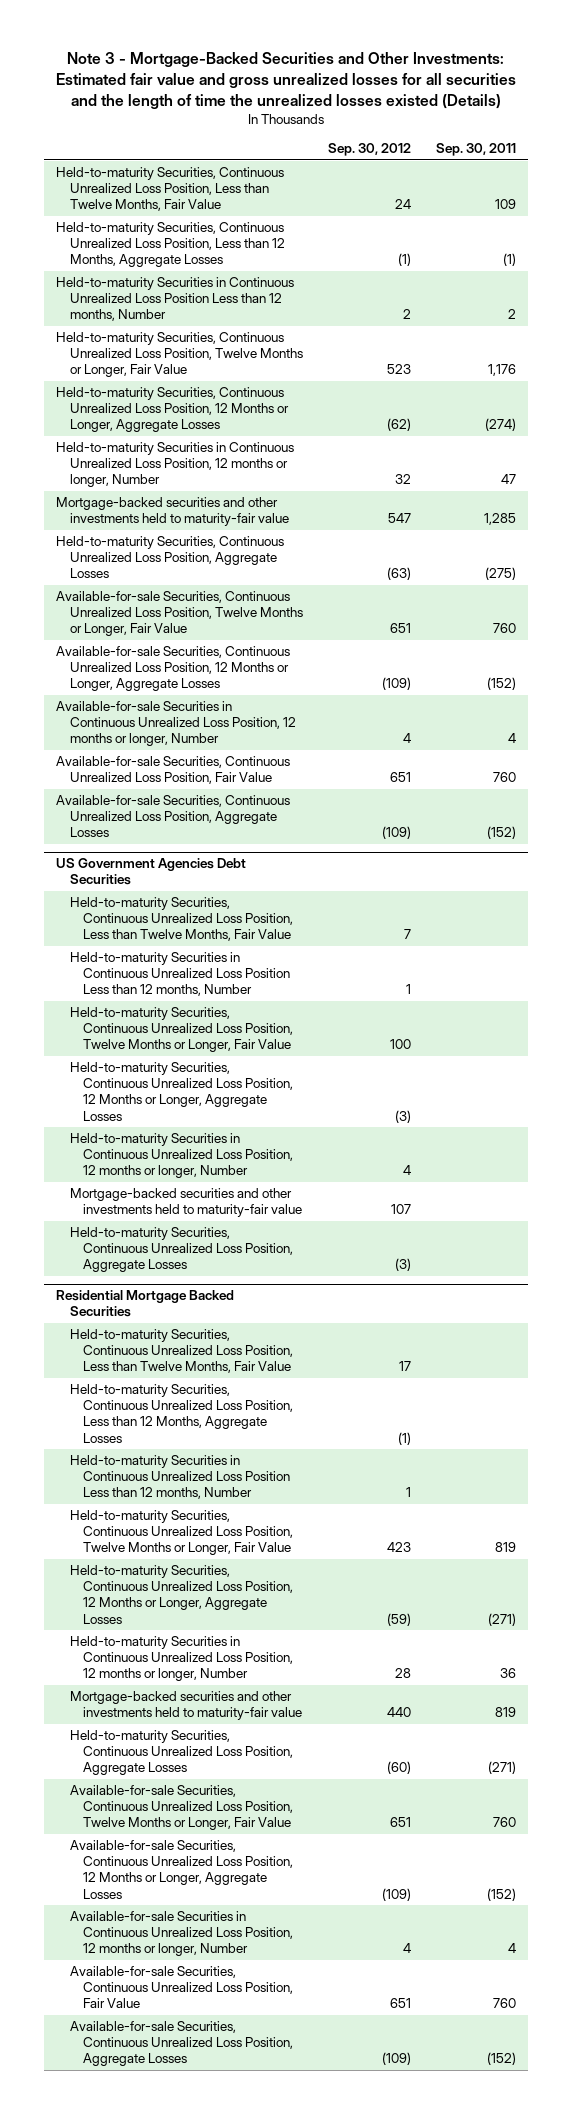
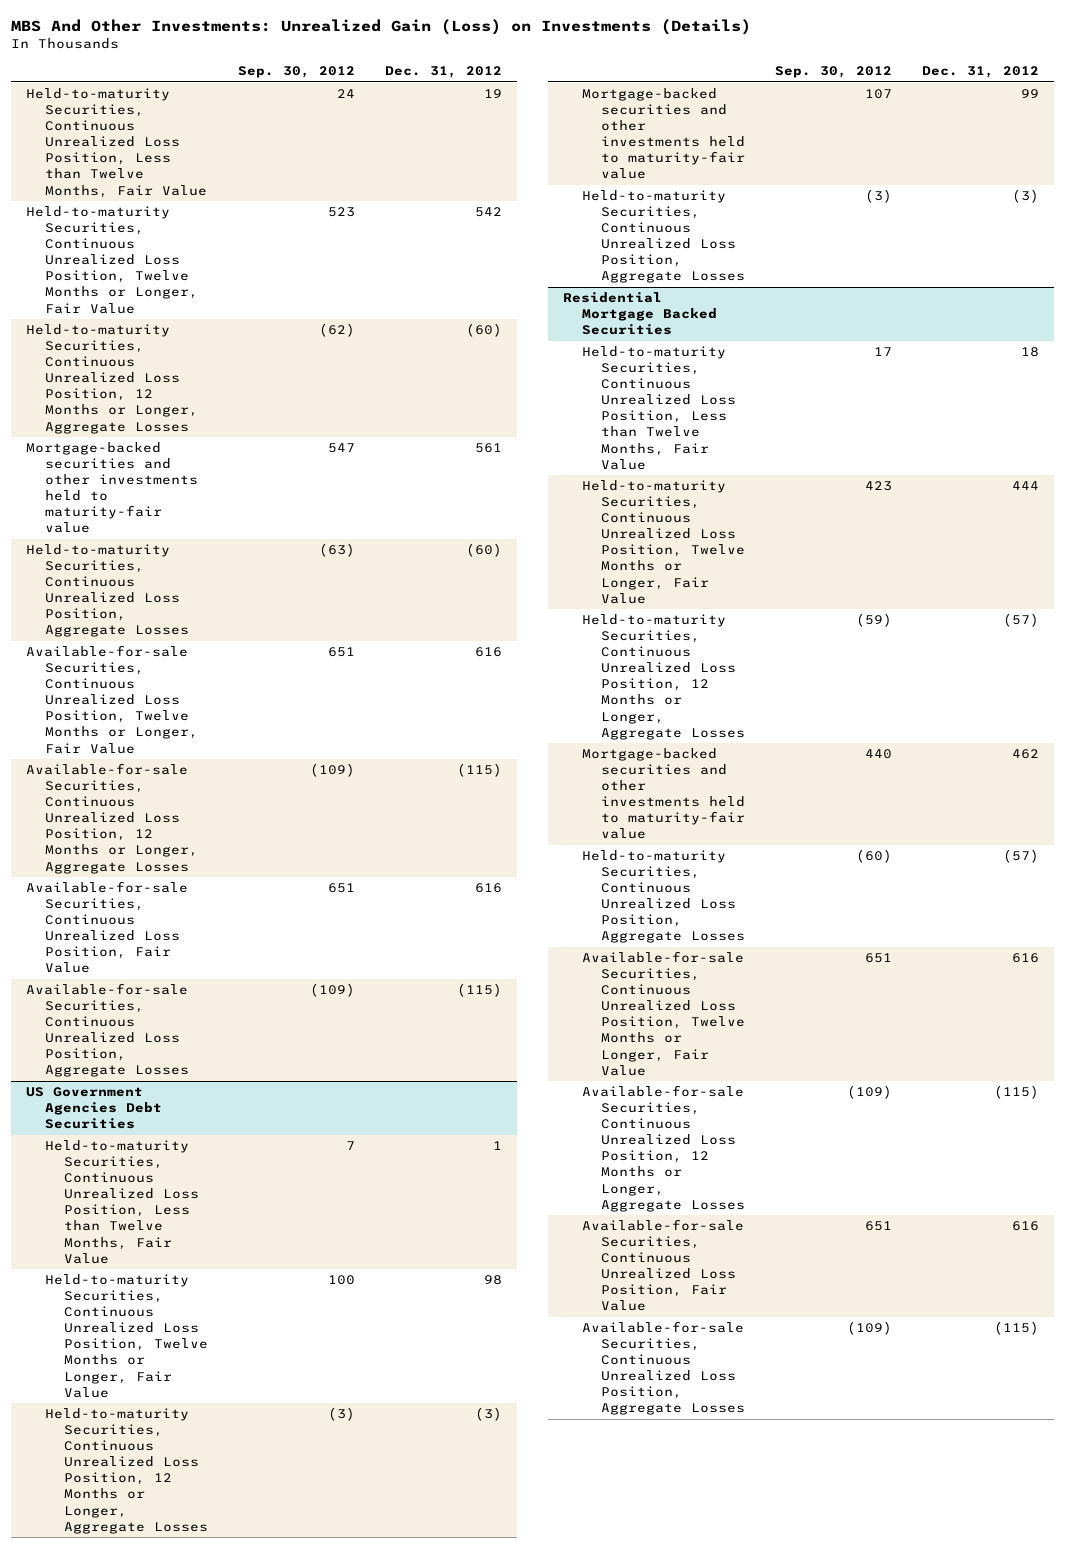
[56,52,517,109] Note 3 - Mortgage-Backed Securities and Other Investments: Estimated fair value and gross unrealized losses for all securities and the length of time the unrealized losses existed (Details) -> [11,18,752,35] MBS And Other Investments: Unrealized Gain (Loss) on Investments (Details)
[435,143,516,157] Sep. 30, 2011 -> none
none -> [385,66,503,79] Dec. 31, 2012
[56,222,285,268] Held-to-maturity Securities, Continuous Unrealized Loss Position, Less than 12 Months, Aggregate Losses -> none
[56,277,295,322] Held-to-maturity Securities in Continuous Unrealized Loss Position Less than 12 months, Number -> none
[56,442,295,488] Held-to-maturity Securities in Continuous Unrealized Loss Position, 12 months or longer, Number -> none
[56,701,296,747] Available-for-sale Securities in Continuous Unrealized Loss Position, 12 months or longer, Number -> none
[69,952,290,997] Held-to-maturity Securities in Continuous Unrealized Loss Position Less than 12 months, Number -> none
[69,1133,293,1179] Held-to-maturity Securities in Continuous Unrealized Loss Position, 12 months or longer, Number -> none
[69,1384,293,1443] Held-to-maturity Securities, Continuous Unrealized Loss Position, Less than 12 Months, Aggregate Losses -> none
[69,1455,290,1500] Held-to-maturity Securities in Continuous Unrealized Loss Position Less than 12 months, Number -> none
[69,1636,293,1682] Held-to-maturity Securities in Continuous Unrealized Loss Position, 12 months or longer, Number -> none
[69,1911,293,1957] Available-for-sale Securities in Continuous Unrealized Loss Position, 12 months or longer, Number -> none

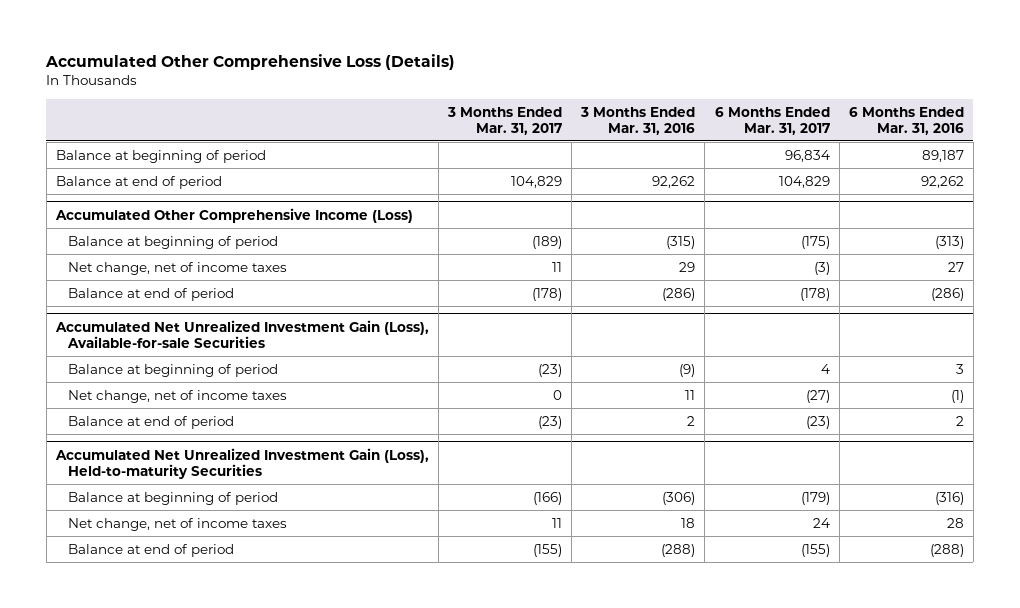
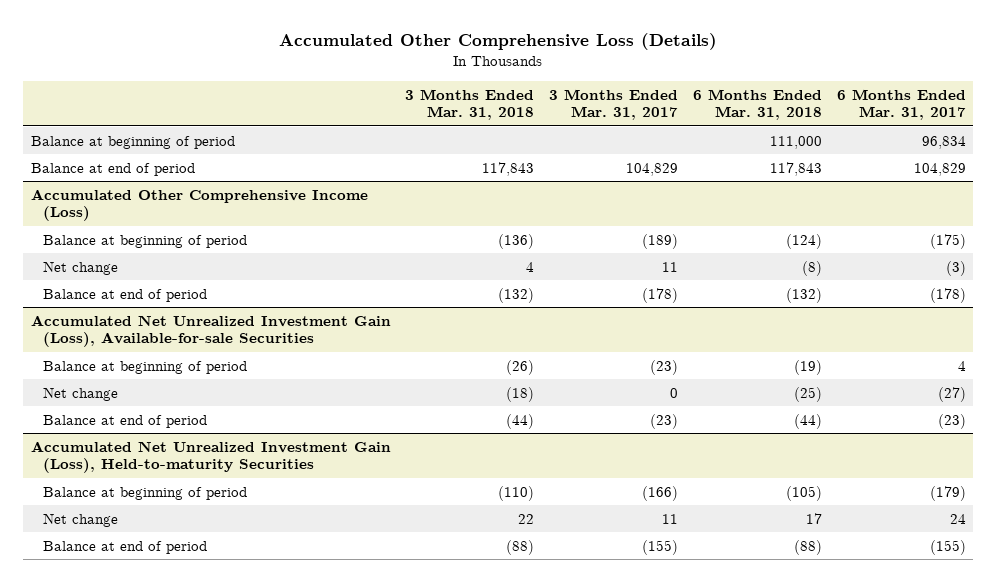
[580,106,696,135] 3 Months Ended Mar. 31, 2016 -> none
[848,106,964,135] 6 Months Ended Mar. 31, 2016 -> none
none -> [405,88,535,121] 3 Months Ended Mar. 31, 2018
none -> [693,88,823,121] 6 Months Ended Mar. 31, 2018
[68,261,288,275] Net change, net of income taxes -> [42,260,118,275] Net change
[68,389,288,403] Net change, net of income taxes -> [42,386,118,401] Net change
[68,517,288,531] Net change, net of income taxes -> [42,512,118,527] Net change

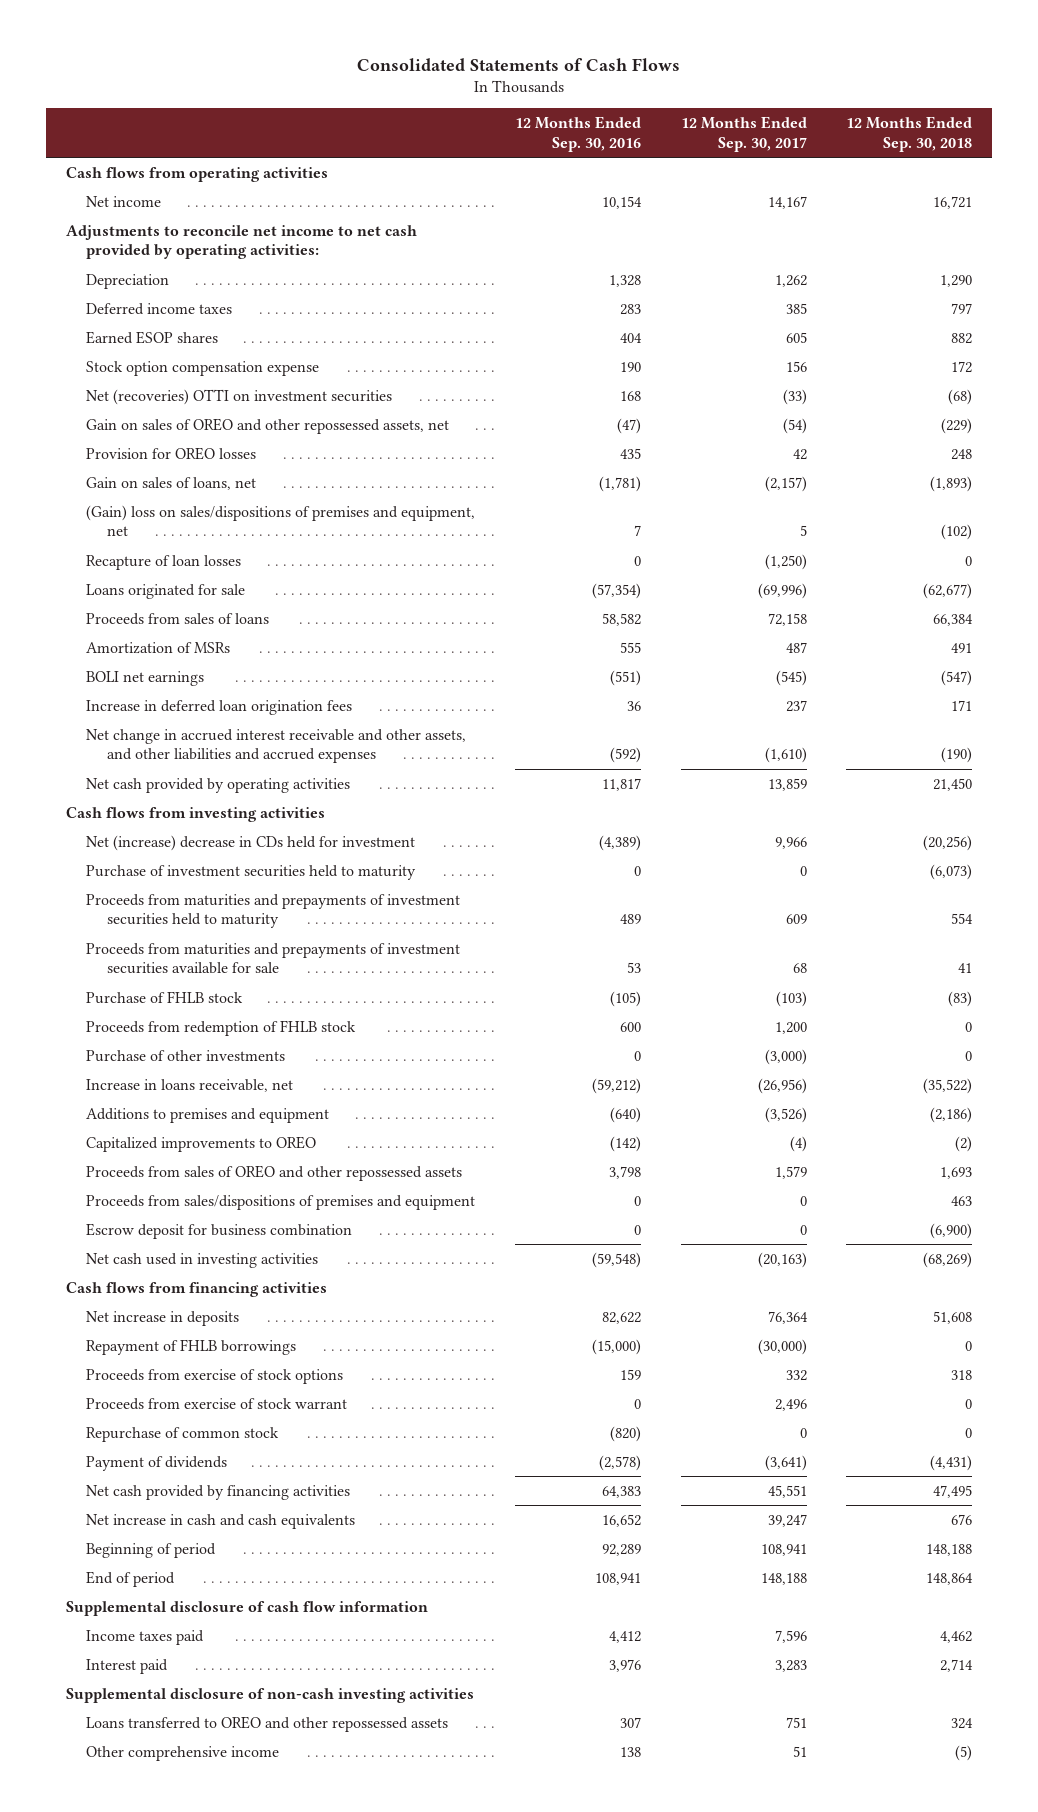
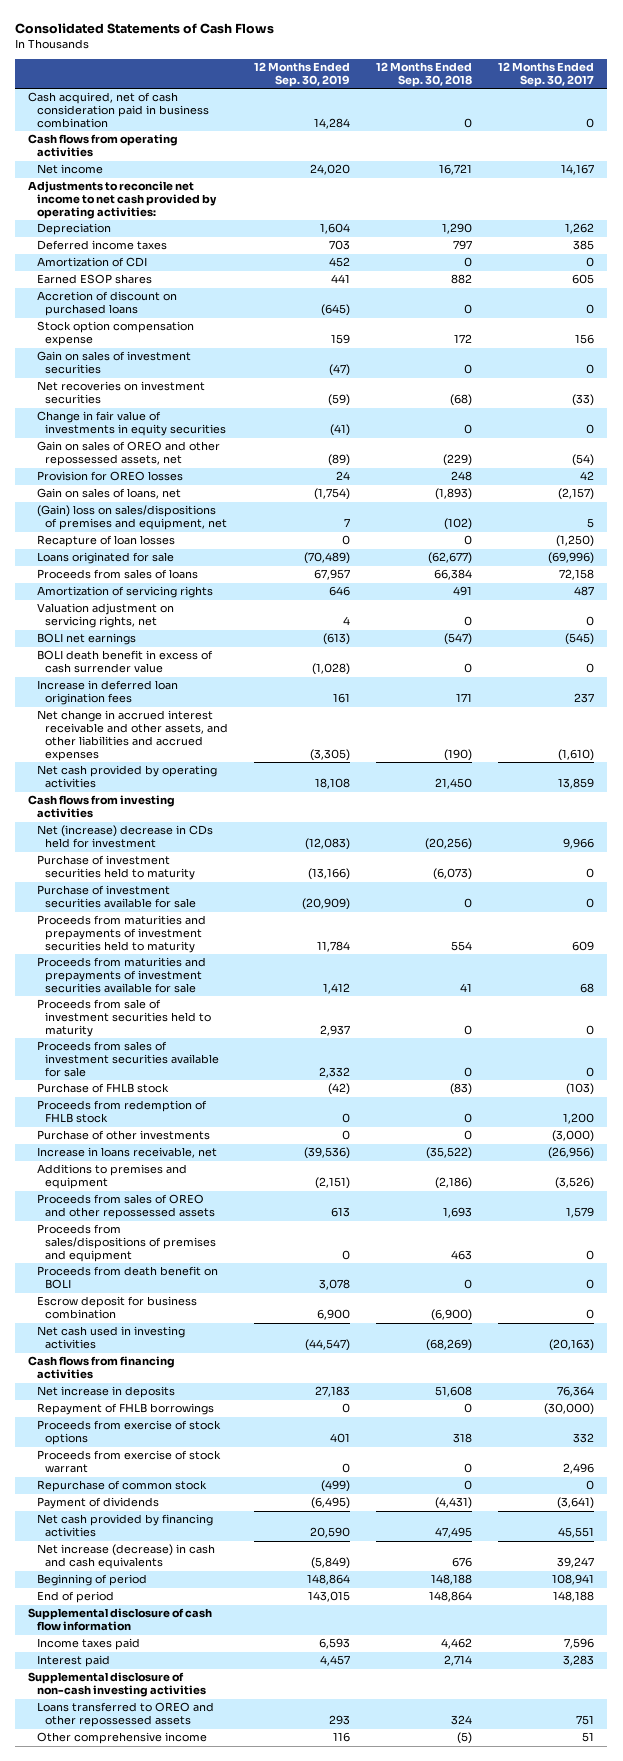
[515,115,642,152] 12 Months Ended Sep. 30, 2016 -> none
none -> [254,62,351,87] 12 Months Ended Sep. 30, 2019
none -> [28,92,209,129] Cash acquired, net of cash consideration paid in business combination
none -> [36,257,147,268] Amortization of CDI
none -> [36,291,177,317] Accretion of discount on purchased loans
none -> [36,351,191,375] Gain on sales of investment securities
[86,388,393,405] Net (recoveries) OTTI on investment securities -> [36,381,205,405] Net recoveries on investment securities
none -> [36,411,227,437] Change in fair value of investments in equity securities
[86,641,231,654] Amortization of MSRs -> [36,586,213,599] Amortization of servicing rights
none -> [36,603,174,629] Valuation adjustment on servicing rights, net
none -> [36,650,213,674] BOLI death benefit in excess of cash surrender value
none -> [36,885,197,909] Purchase of investment securities available for sale
none -> [36,999,212,1038] Proceeds from sale of investment securities held to maturity
none -> [36,1041,220,1078] Proceeds from sales of investment securities available for sale
[86,1135,317,1152] Capitalized improvements to OREO -> none
none -> [36,1266,218,1290] Proceeds from death benefit on BOLI
[86,1513,356,1529] Net increase in cash and cash equivalents -> [36,1544,215,1570] Net increase (decrease) in cash and cash equivalents

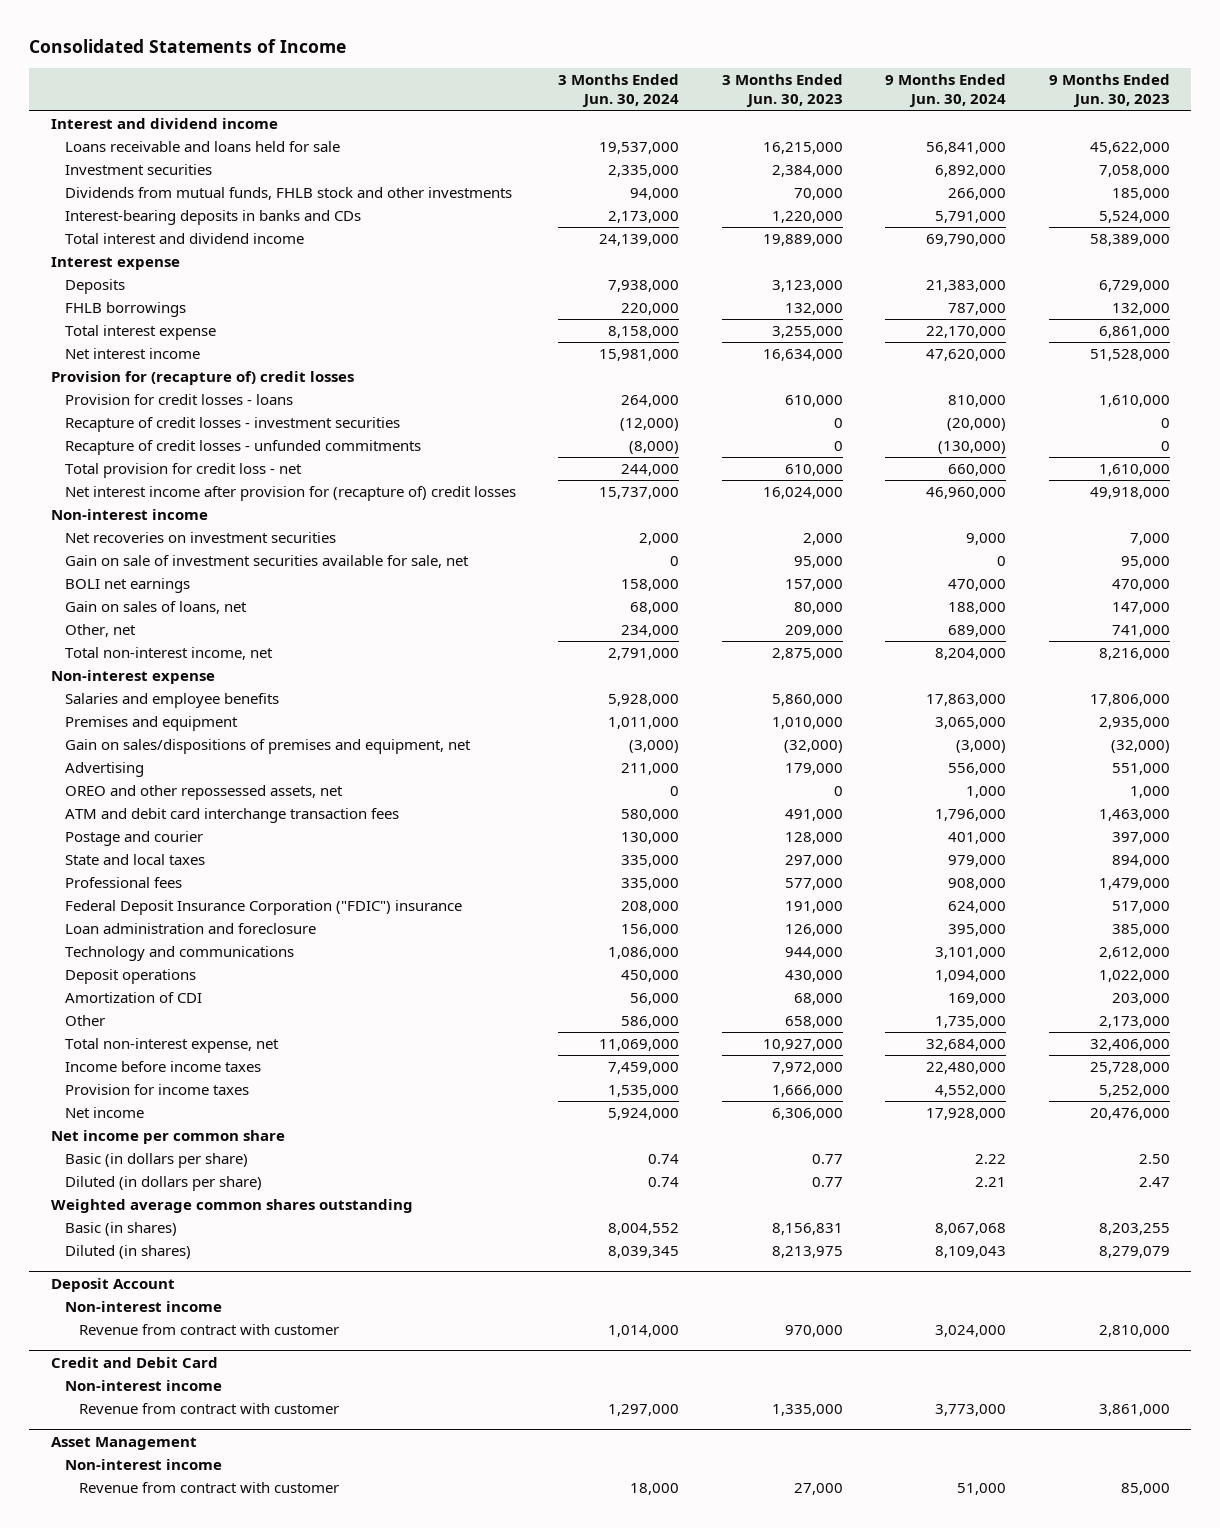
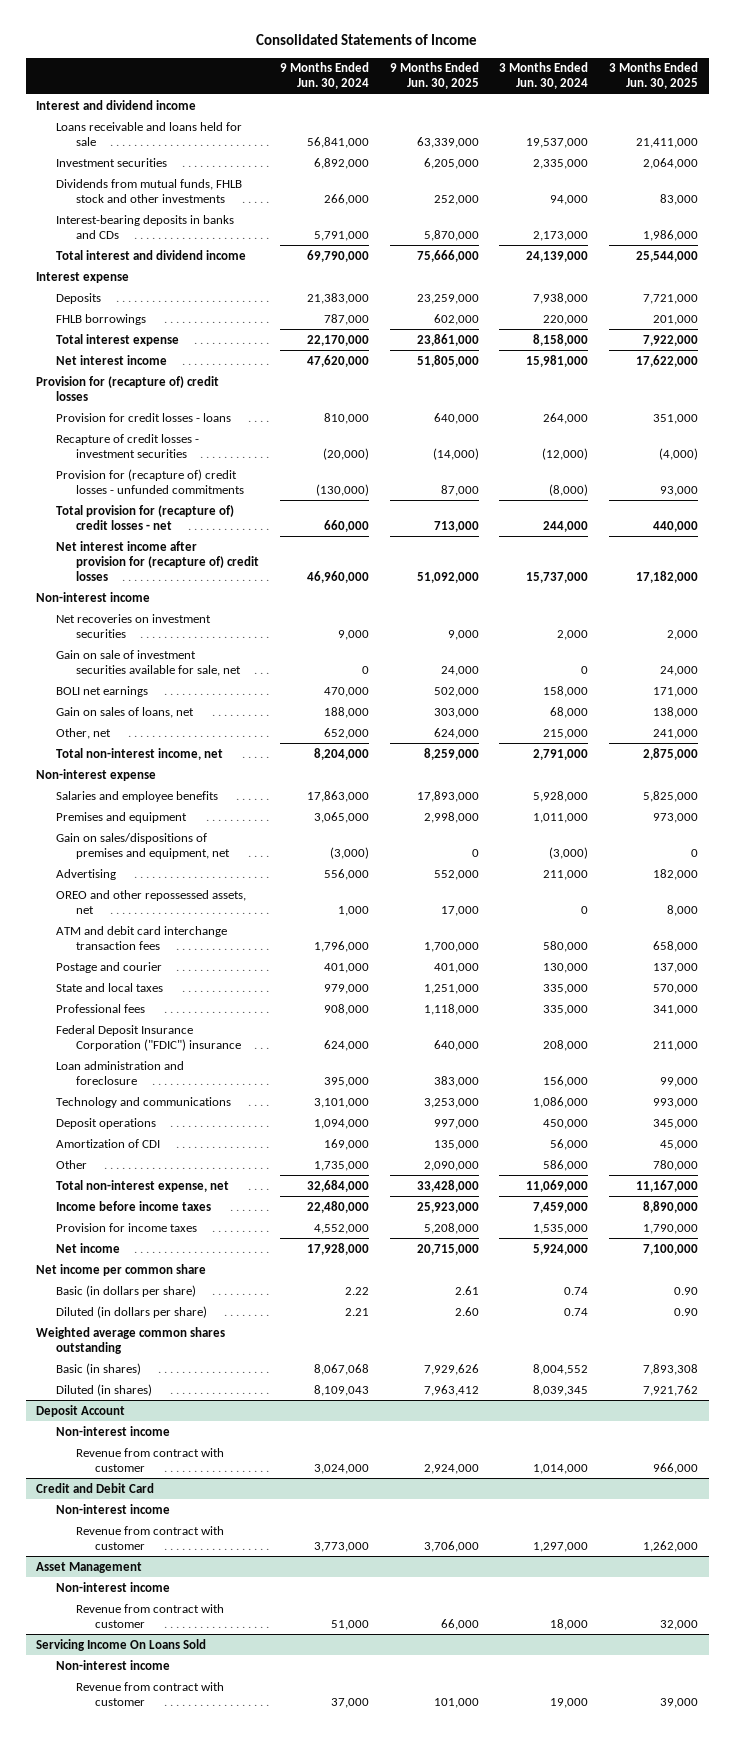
[721,74,843,108] 3 Months Ended Jun. 30, 2023 -> none
[1048,74,1170,108] 9 Months Ended Jun. 30, 2023 -> none
none -> [389,62,479,90] 9 Months Ended Jun. 30, 2025
none -> [609,62,699,90] 3 Months Ended Jun. 30, 2025
[65,440,422,456] Recapture of credit losses - unfunded commitments -> [55,468,244,494] Provision for (recapture of) credit losses - unfunded commitments
[65,463,303,479] Total provision for credit loss - net -> [55,504,234,530] Total provision for (recapture of) credit losses - net
[621,625,680,638] 234,000 -> [543,728,589,739] 215,000
[948,625,1007,638] 689,000 -> [323,727,369,739] 652,000
none -> [36,1638,207,1651] Servicing Income On Loans Sold
none -> [55,1659,170,1670] Non-interest income
none -> [75,1681,224,1706] Revenue from contract with customer

